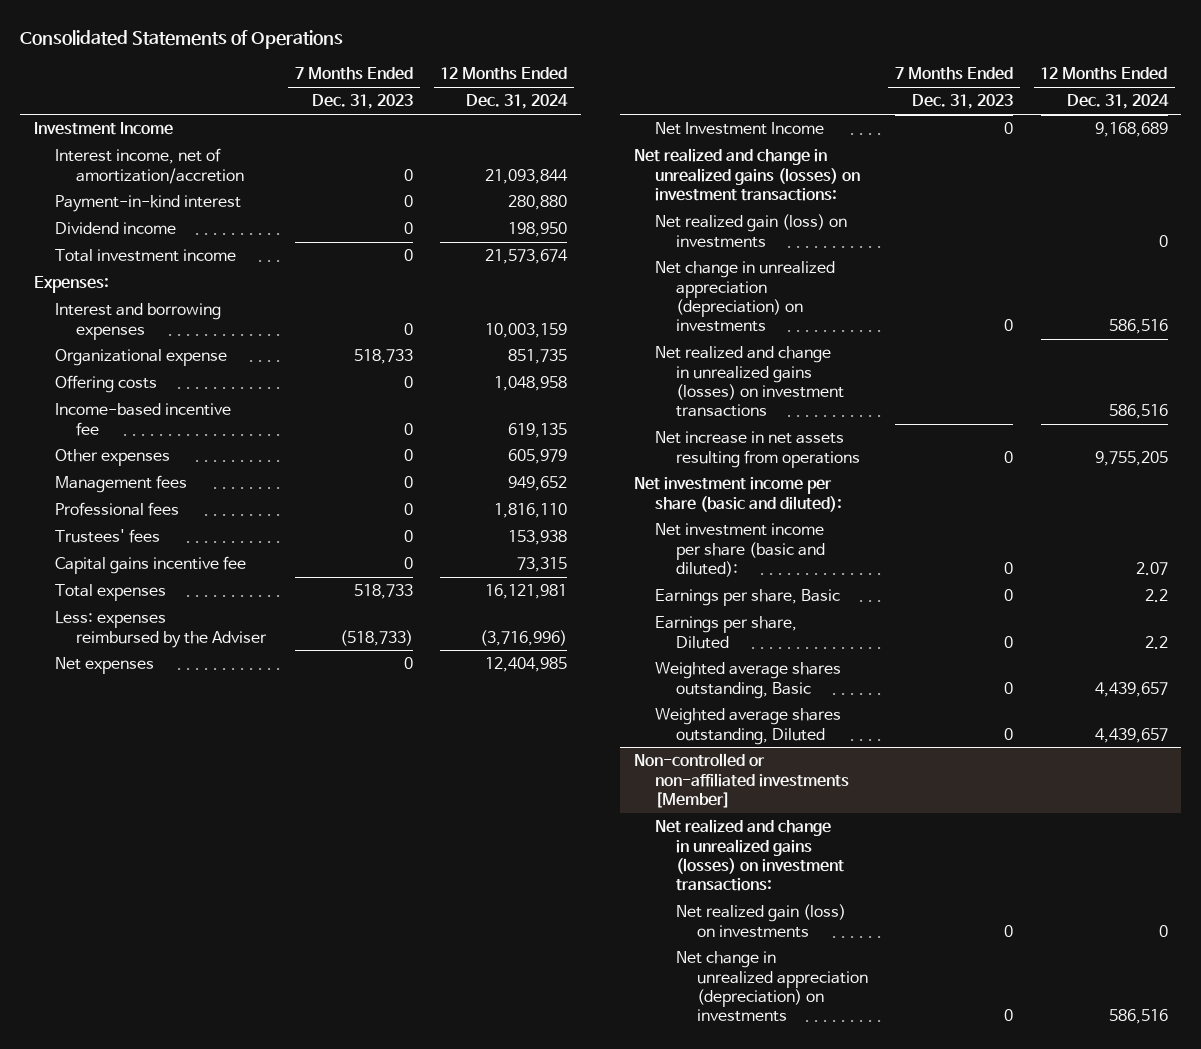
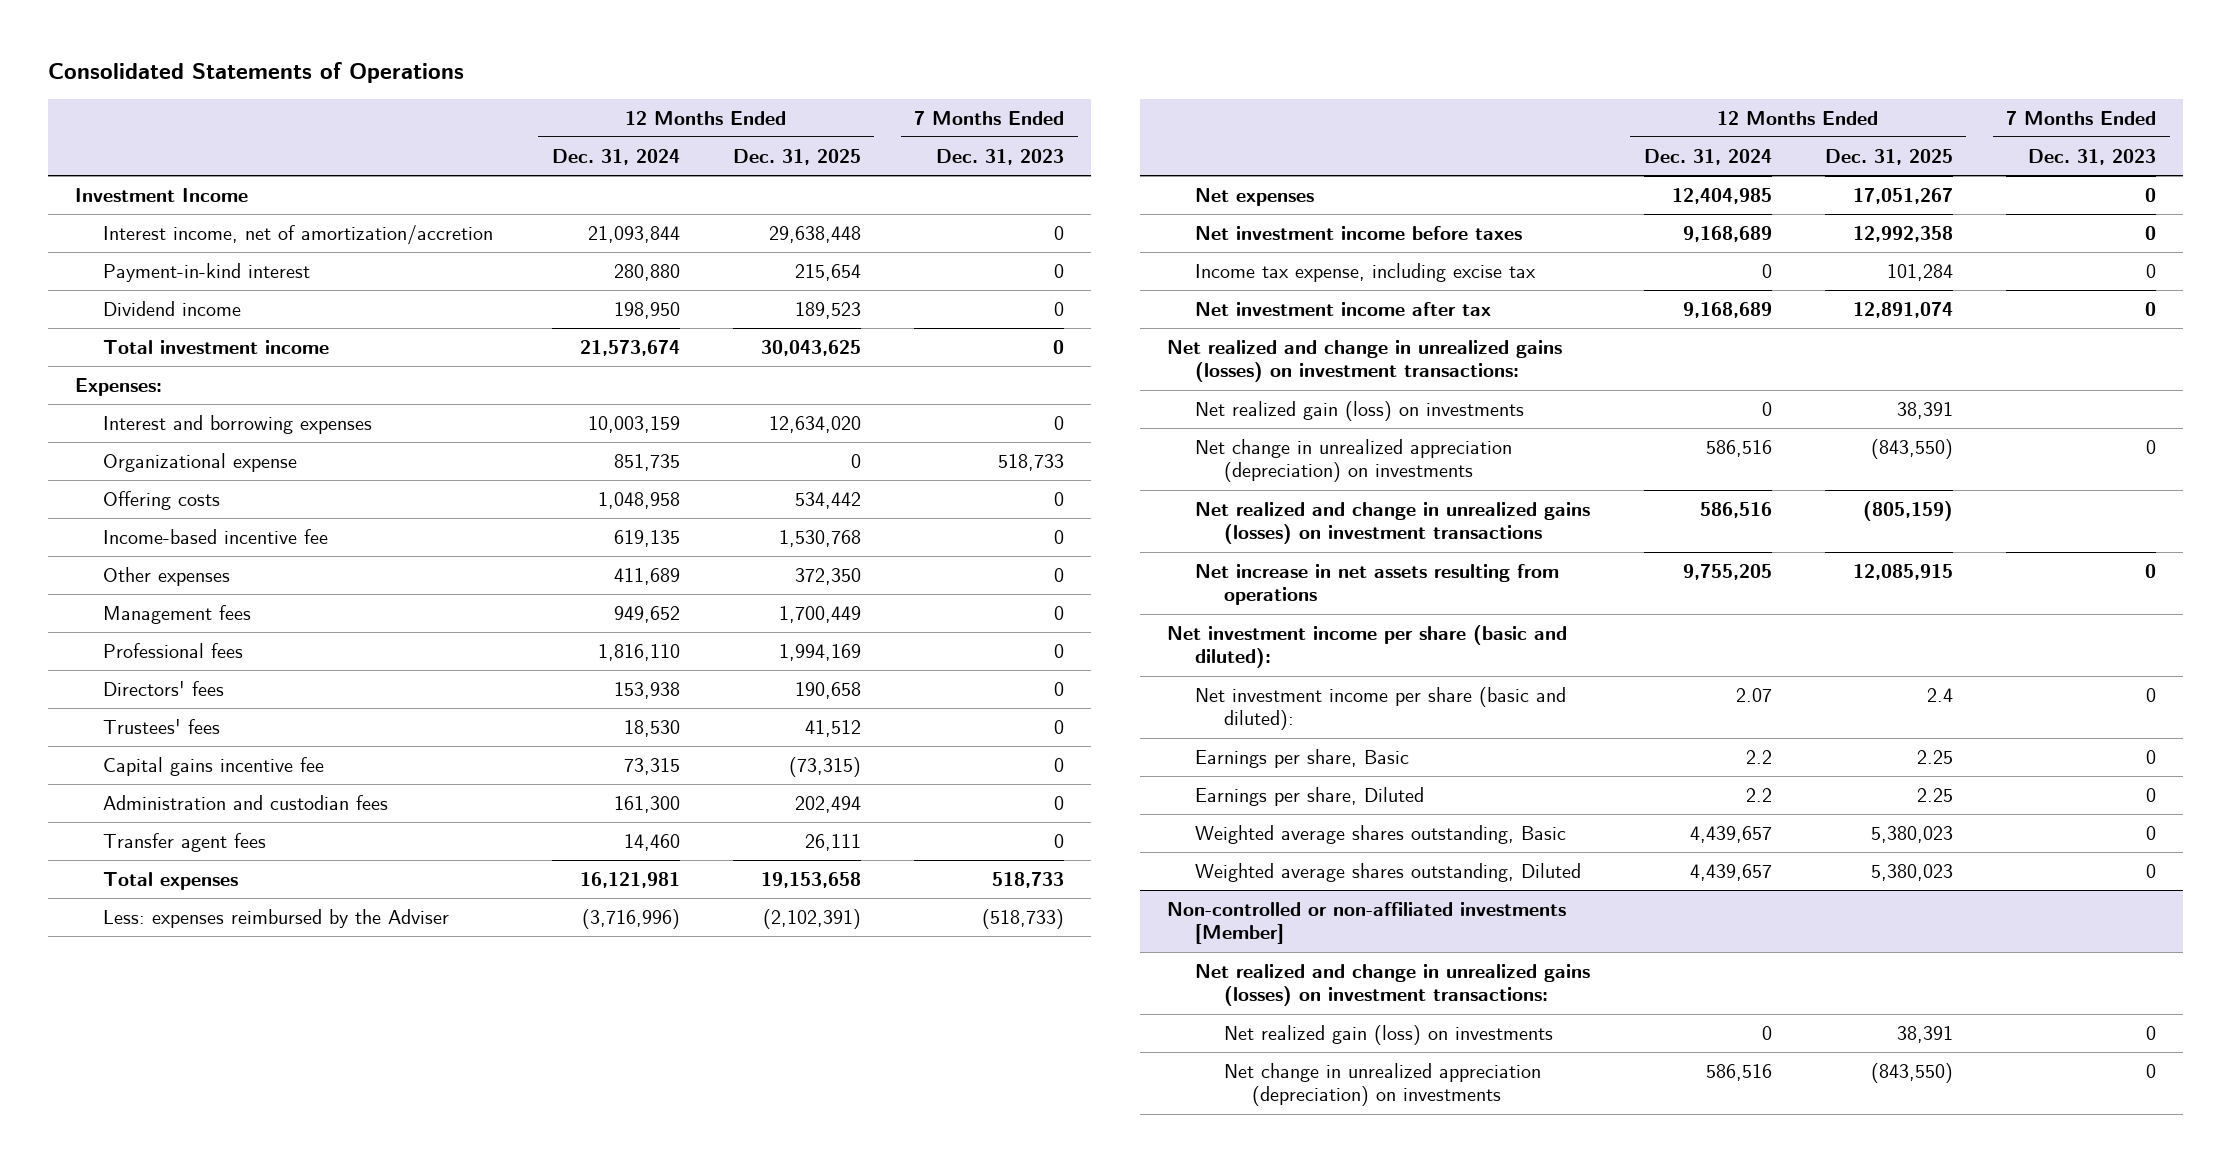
none -> [732,148,861,165] Dec. 31, 2025
[508,449,568,465] 605,979 -> [613,568,680,586] 411,689
none -> [103,681,225,697] Directors' fees
[508,530,568,546] 153,938 -> [623,720,680,738] 18,530
none -> [103,795,389,811] Administration and custodian fees
none -> [103,833,267,853] Transfer agent fees
none -> [1195,226,1523,241] Net investment income before taxes
none -> [1195,263,1537,283] Income tax expense, including excise tax
[654,122,824,136] Net Investment Income -> [1195,302,1492,317] Net investment income after tax

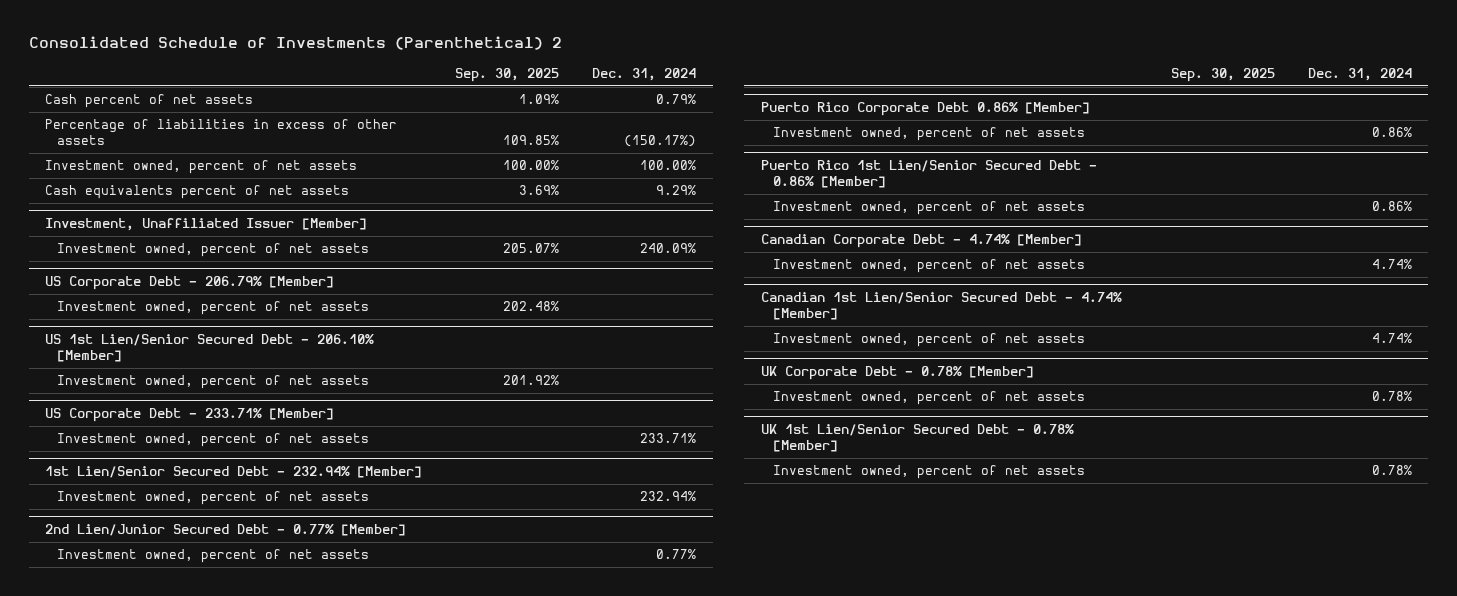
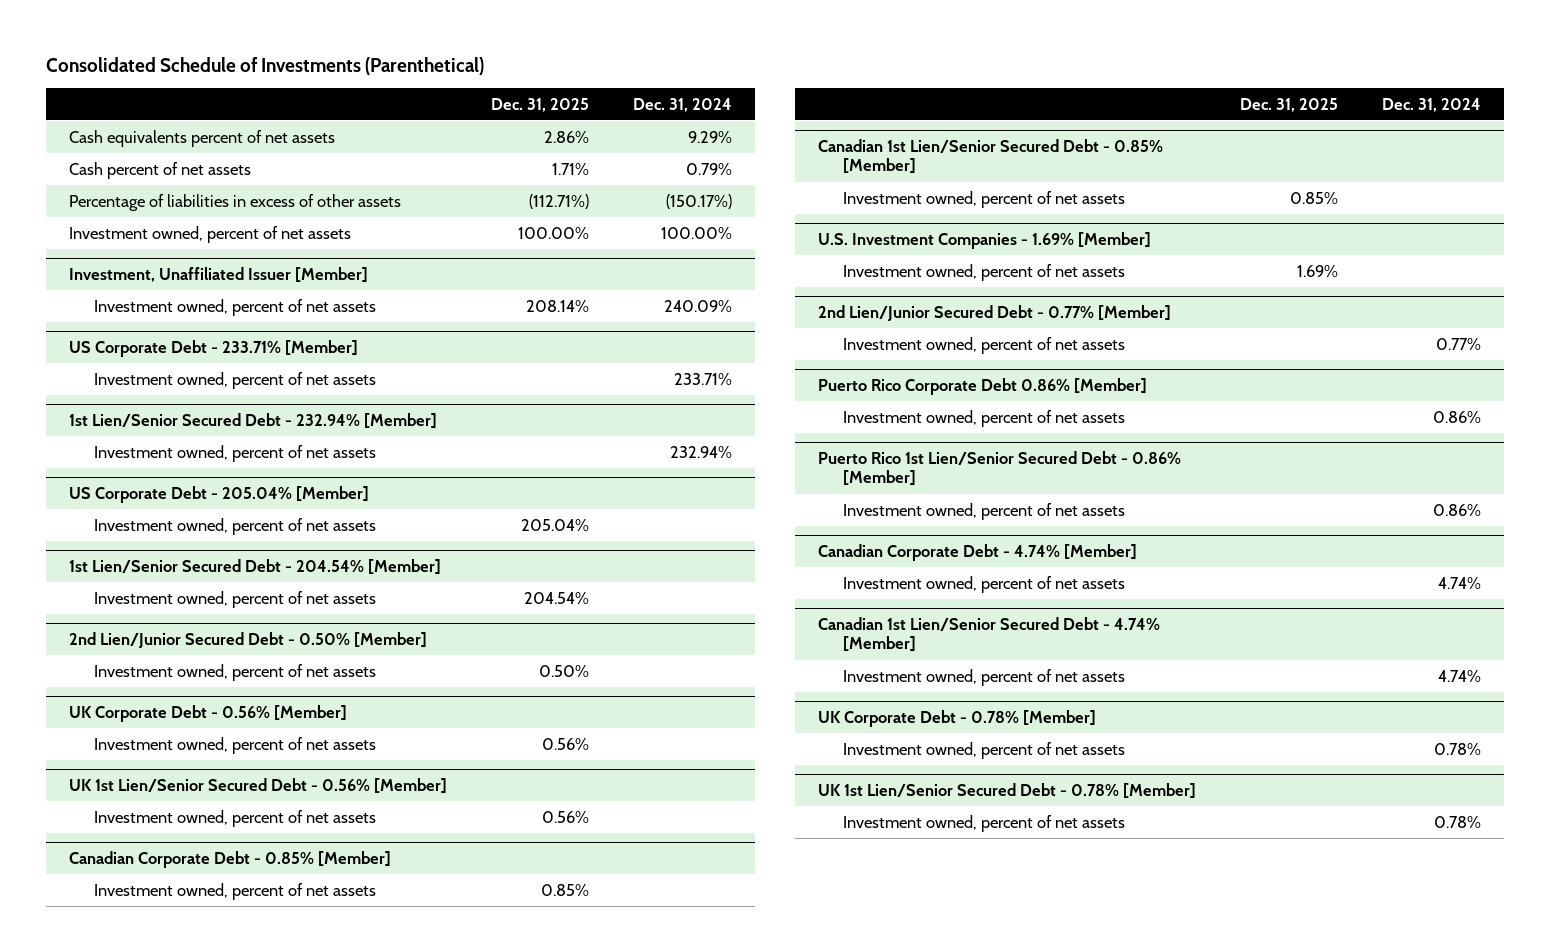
[28,36,562,51] Consolidated Schedule of Investments (Parenthetical) 2 -> [46,56,485,75] Consolidated Schedule of Investments (Parenthetical)
[455,68,560,83] Sep. 30, 2025 -> none
none -> [490,97,589,112] Dec. 31, 2025
[45,185,350,200] Cash equivalents percent of net assets -> [68,129,335,147] Cash equivalents percent of net assets
[45,276,335,291] US Corporate Debt - 206.79% [Member] -> none
[57,301,370,316] Investment owned, percent of net assets -> none
[45,334,375,363] US 1st Lien/Senior Secured Debt - 206.10% [Member] -> none
[57,375,370,390] Investment owned, percent of net assets -> none
none -> [68,486,369,504] US Corporate Debt - 205.04% [Member]
none -> [93,517,376,535] Investment owned, percent of net assets
none -> [68,559,441,576] 1st Lien/Senior Secured Debt - 204.54% [Member]
none -> [93,590,376,608] Investment owned, percent of net assets
none -> [68,632,427,649] 2nd Lien/Junior Secured Debt - 0.50% [Member]
none -> [93,663,376,681] Investment owned, percent of net assets
none -> [68,705,347,723] UK Corporate Debt - 0.56% [Member]
none -> [93,736,376,754] Investment owned, percent of net assets
none -> [68,778,447,795] UK 1st Lien/Senior Secured Debt - 0.56% [Member]
none -> [93,809,376,827] Investment owned, percent of net assets
none -> [68,851,391,869] Canadian Corporate Debt - 0.85% [Member]
none -> [93,882,376,900] Investment owned, percent of net assets
none -> [817,139,1163,175] Canadian 1st Lien/Senior Secured Debt - 0.85% [Member]
none -> [842,190,1125,208] Investment owned, percent of net assets
none -> [817,232,1151,250] U.S. Investment Companies - 1.69% [Member]
none -> [842,263,1125,281] Investment owned, percent of net assets

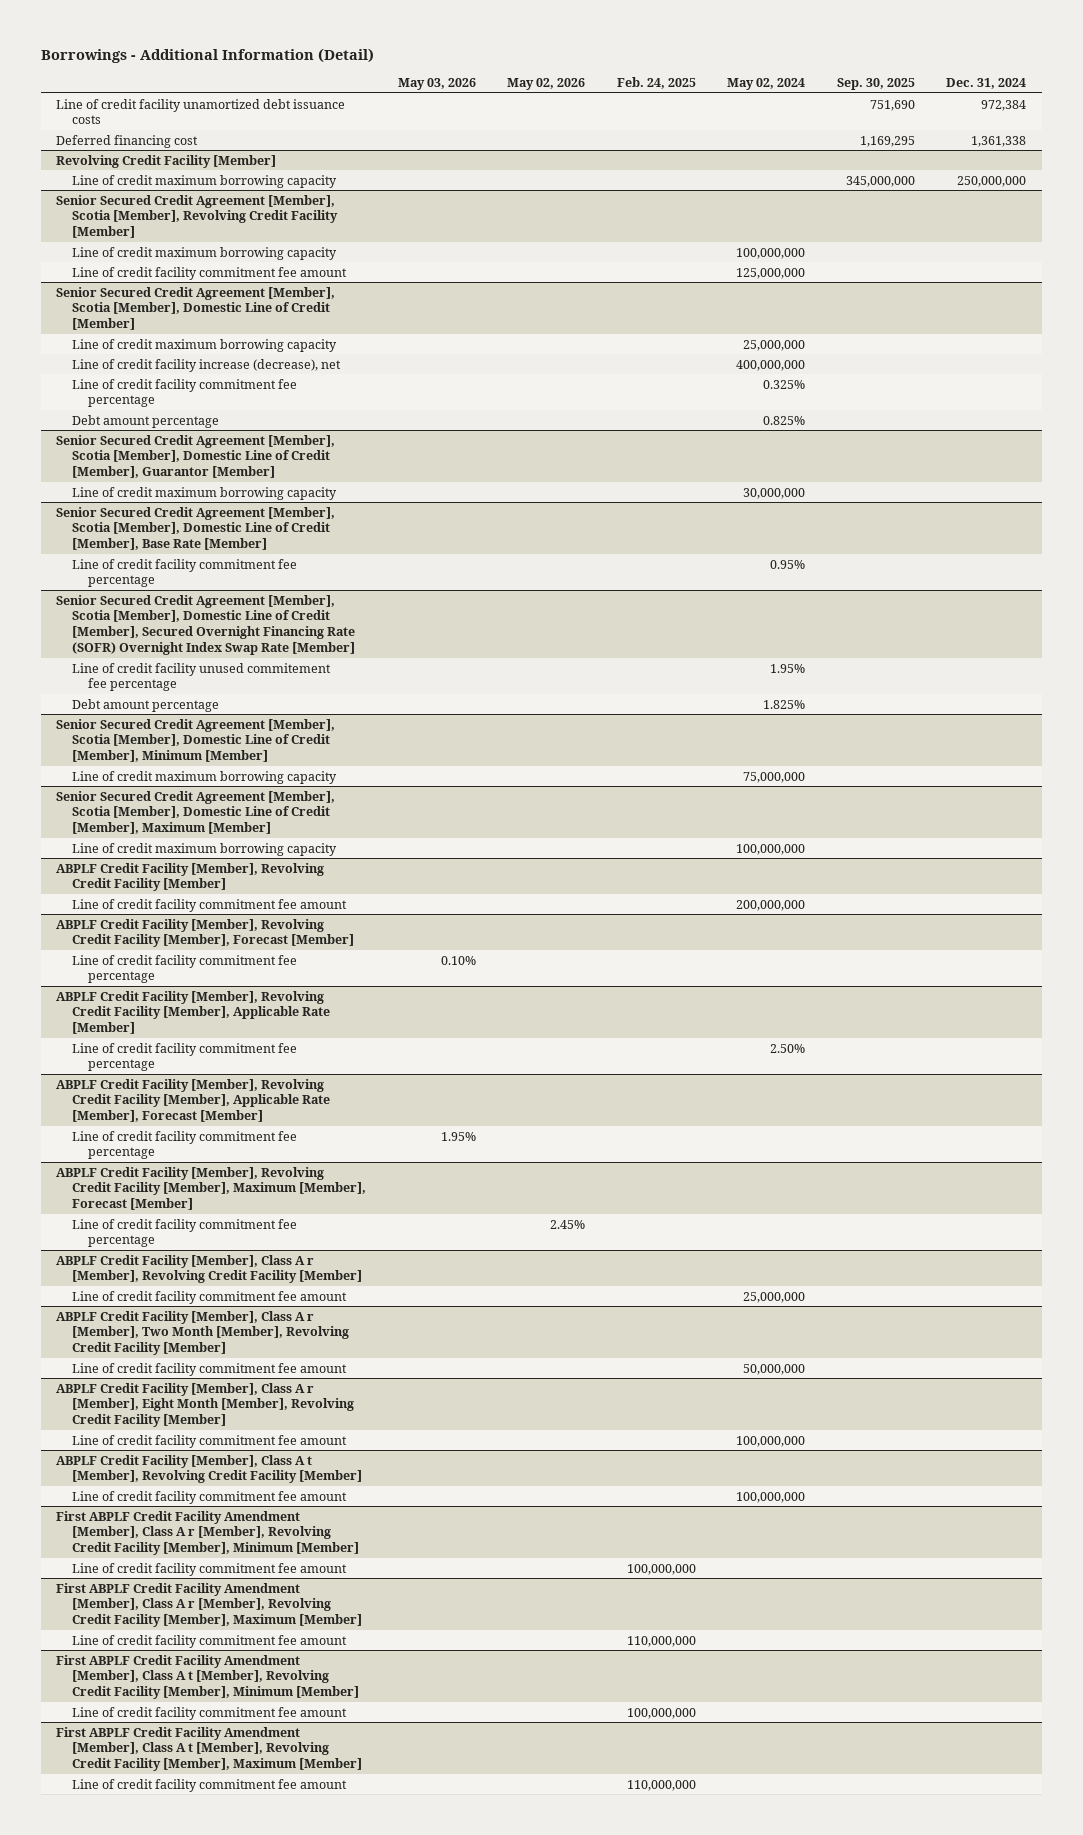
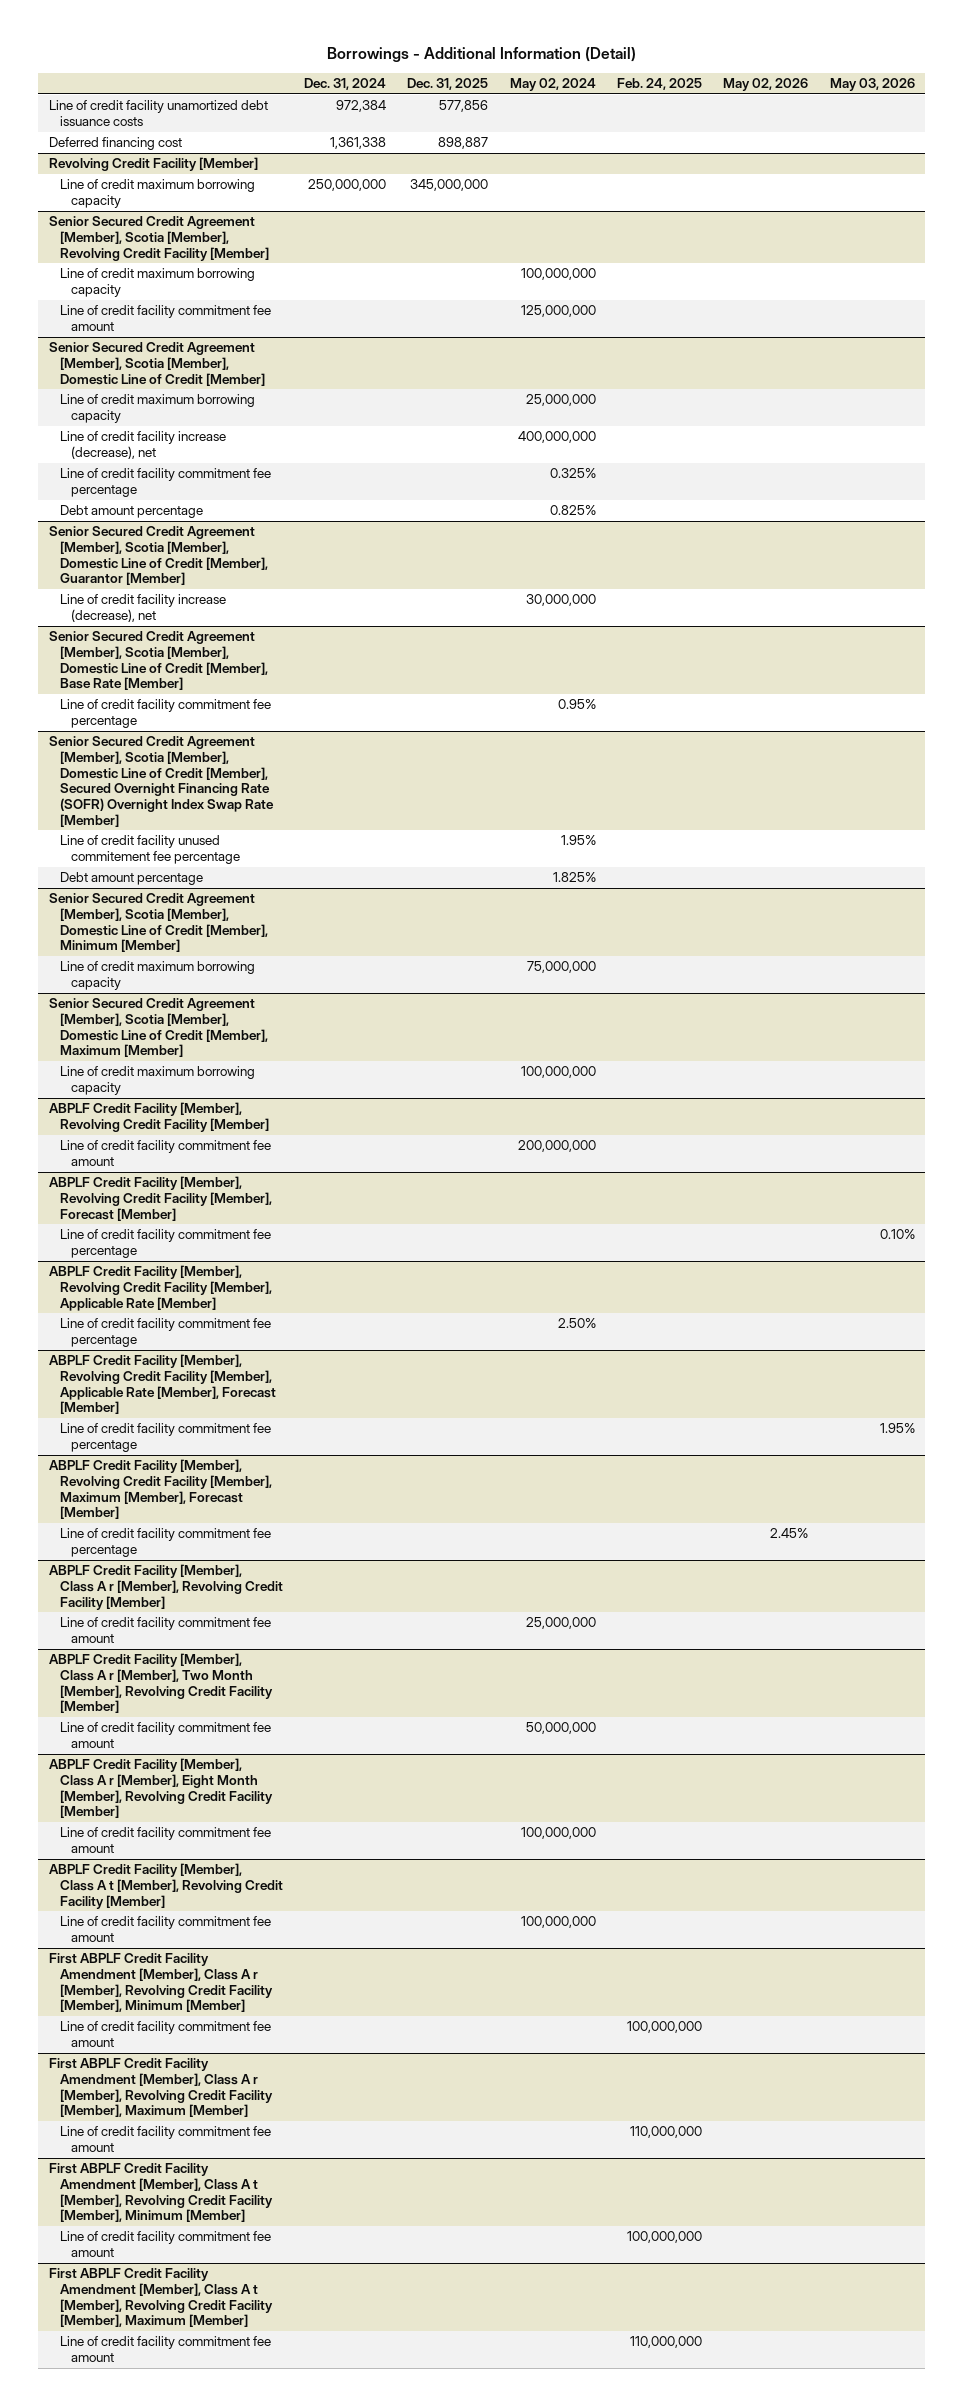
[836,78,915,91] Sep. 30, 2025 -> none
none -> [407,78,489,91] Dec. 31, 2025
[71,486,337,500] Line of credit maximum borrowing capacity -> none
none -> [59,594,226,623] Line of credit facility increase (decrease), net

